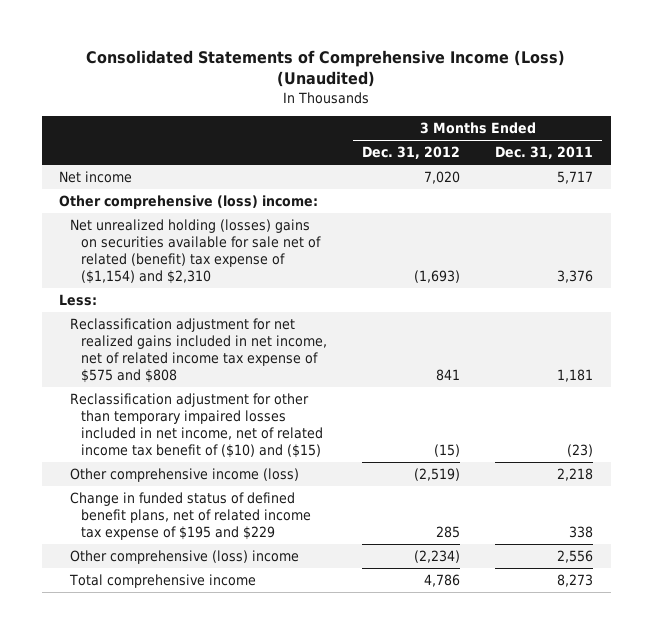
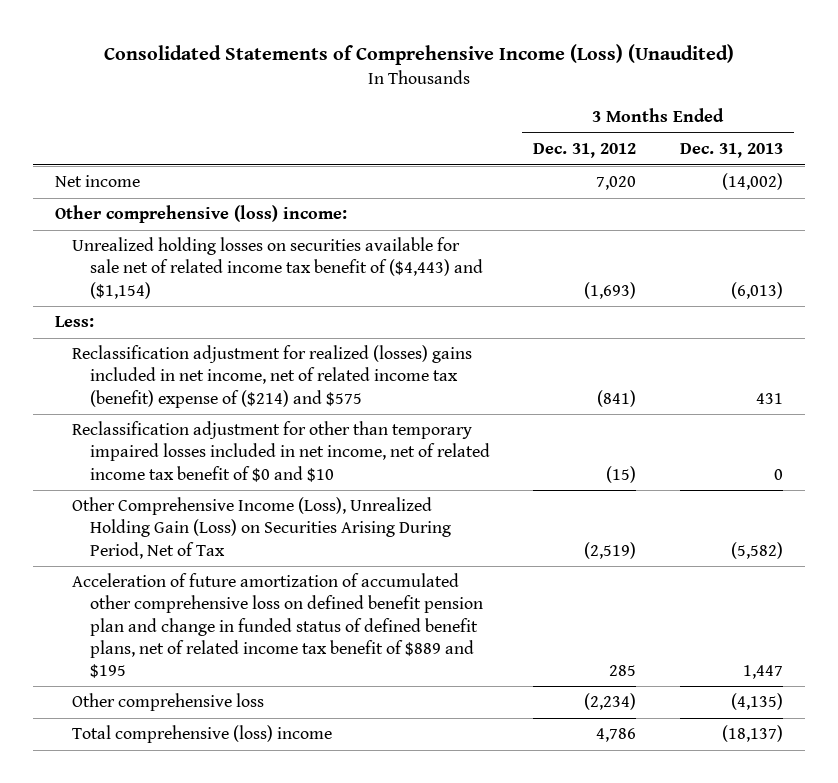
[495,146,594,160] Dec. 31, 2011 -> none
none -> [680,143,784,159] Dec. 31, 2013
[70,218,321,284] Net unrealized holding (losses) gains on securities available for sale net of related (benefit) tax expense of ($1,154) and $2,310 -> [72,237,483,299] Unrealized holding losses on securities available for sale net of related income tax benefit of ($4,443) and ($1,154)
[70,317,327,383] Reclassification adjustment for net realized gains included in net income, net of related income tax expense of $575 and $808 -> [72,345,473,408] Reclassification adjustment for realized (losses) gains included in net income, net of related income tax (benefit) expense of ($214) and $575
[436,368,461,381] 841 -> [597,389,637,407] (841)
[70,392,323,458] Reclassification adjustment for other than temporary impaired losses included in net income, net of related income tax benefit of ($10) and ($15) -> [72,421,490,482] Reclassification adjustment for other than temporary impaired losses included in net income, net of related income tax benefit of $0 and $10
[70,467,300,482] Other comprehensive income (loss) -> [72,497,451,559] Other Comprehensive Income (Loss), Unrealized Holding Gain (Loss) on Securities Arising During Period, Net of Tax
[70,491,311,540] Change in funded status of defined benefit plans, net of related income tax expense of $195 and $229 -> [72,573,483,678] Acceleration of future amortization of accumulated other comprehensive loss on defined benefit pension plan and change in funded status of defined benefit plans, net of related income tax benefit of $889 and $195
[70,549,300,564] Other comprehensive (loss) income -> [72,693,265,712] Other comprehensive loss
[69,573,257,588] Total comprehensive income -> [72,725,333,744] Total comprehensive (loss) income

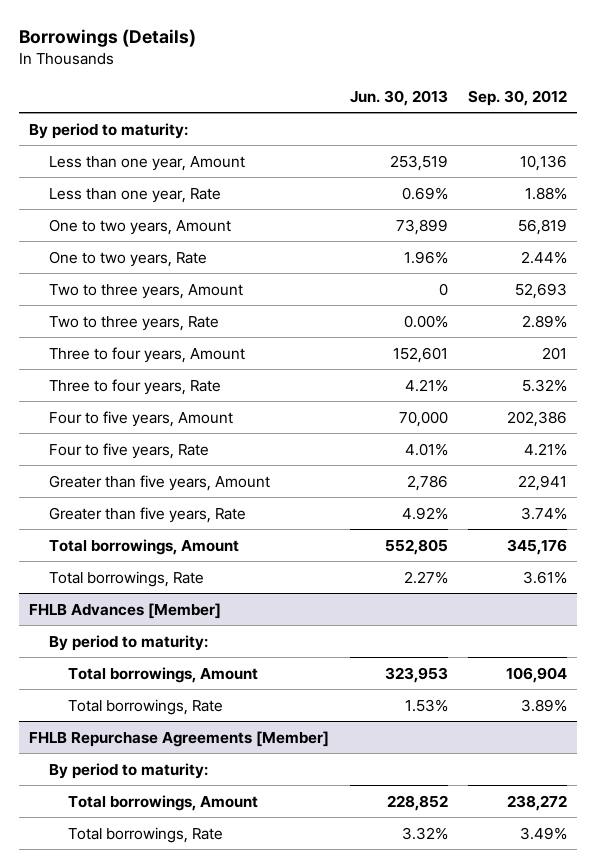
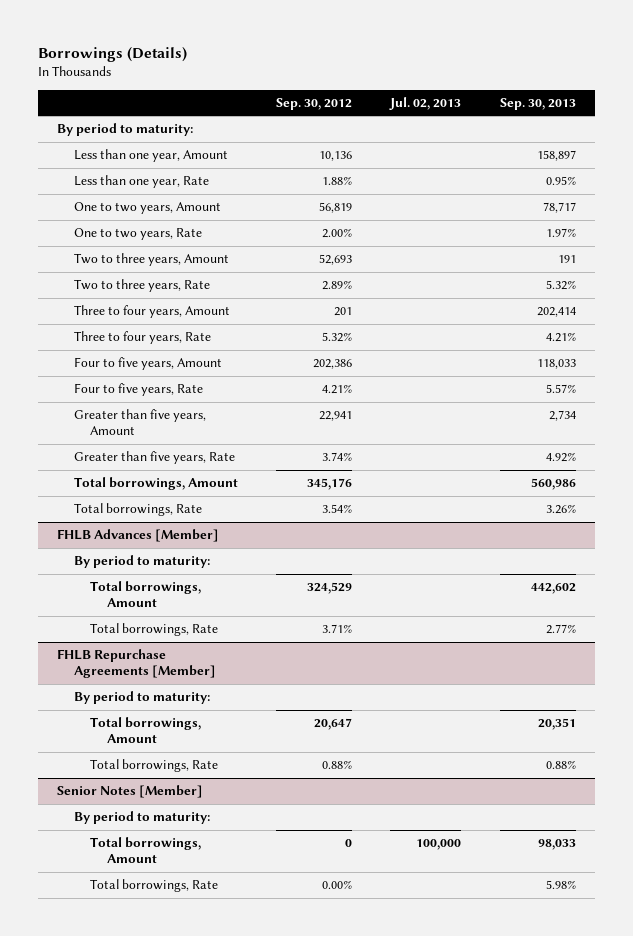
[349,89,448,106] Jun. 30, 2013 -> none
none -> [389,96,462,110] Jul. 02, 2013
none -> [499,97,576,110] Sep. 30, 2013
[520,250,567,264] 2.44% -> [321,228,352,239] 2.00%
[522,570,567,584] 3.61% -> [321,504,352,514] 3.54%
[505,666,567,683] 106,904 -> [306,582,352,595] 324,529
[520,698,567,712] 3.89% -> [321,624,352,634] 3.71%
[506,794,567,811] 238,272 -> [313,718,352,731] 20,647
[519,826,567,840] 3.49% -> [321,760,352,770] 0.88%
none -> [57,785,204,799] Senior Notes [Member]
none -> [73,811,210,825] By period to maturity:
none -> [90,837,202,863] Total borrowings, Amount
none -> [90,879,219,893] Total borrowings, Rate

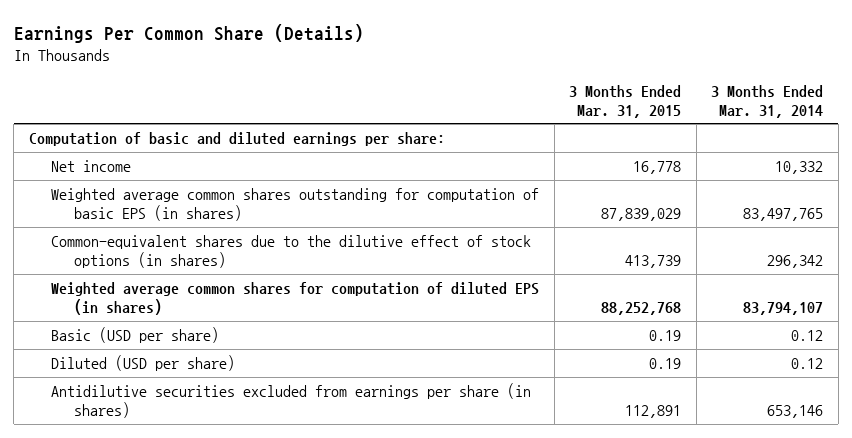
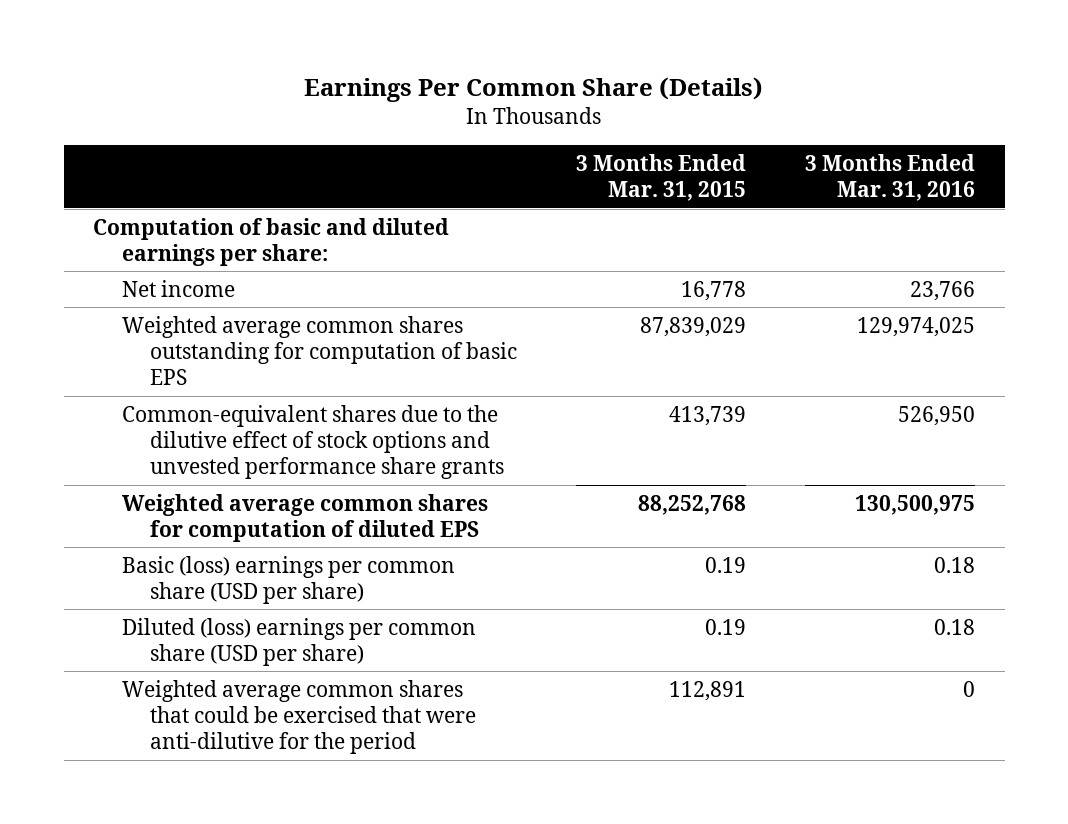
[711,84,824,118] 3 Months Ended Mar. 31, 2014 -> none
none -> [805,153,976,201] 3 Months Ended Mar. 31, 2016
[51,187,540,221] Weighted average common shares outstanding for computation of basic EPS (in shares) -> [121,315,518,385] Weighted average common shares outstanding for computation of basic EPS
[51,234,532,268] Common-equivalent shares due to the dilutive effect of stock options (in shares) -> [121,404,505,479] Common-equivalent shares due to the dilutive effect of stock options and unvested performance share grants
[51,281,540,315] Weighted average common shares for computation of diluted EPS (in shares) -> [121,493,488,542] Weighted average common shares for computation of diluted EPS
[51,326,220,343] Basic (USD per share) -> [121,555,455,604] Basic (loss) earnings per common share (USD per share)
[51,354,236,371] Diluted (USD per share) -> [121,617,476,666] Diluted (loss) earnings per common share (USD per share)
[51,382,532,418] Antidilutive securities excluded from earnings per share (in shares) -> [121,679,477,754] Weighted average common shares that could be exercised that were anti-dilutive for the period

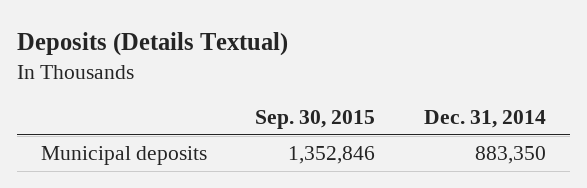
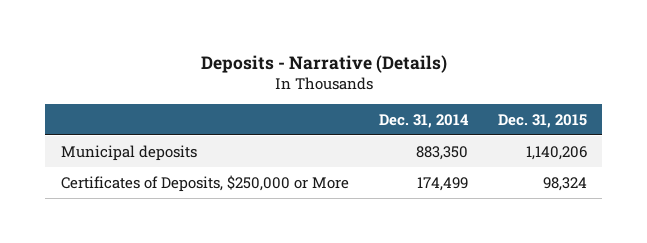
[17,32,289,57] Deposits (Details Textual) -> [200,54,447,73] Deposits - Narrative (Details)
[255,110,376,130] Sep. 30, 2015 -> none
none -> [497,113,587,128] Dec. 31, 2015
none -> [60,174,349,192] Certificates of Deposits, $250,000 or More

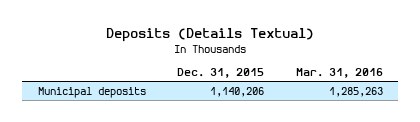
[200,54,447,73] Deposits - Narrative (Details) -> [106,28,315,43] Deposits (Details Textual)
[378,113,469,128] Dec. 31, 2014 -> none
none -> [295,68,383,79] Mar. 31, 2016
[60,174,349,192] Certificates of Deposits, $250,000 or More -> none

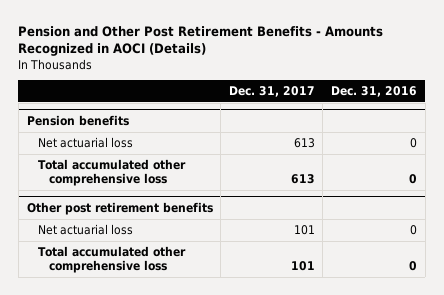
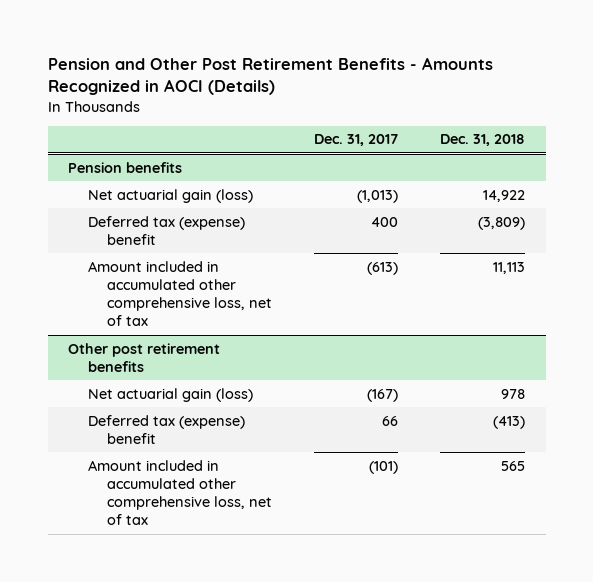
[331,85,418,97] Dec. 31, 2016 -> none
none -> [439,134,525,147] Dec. 31, 2018
[37,158,186,186] Total accumulated other comprehensive loss -> none
[37,136,133,148] Net actuarial loss -> [87,188,253,203] Net actuarial gain (loss)
[293,137,315,148] 613 -> [357,189,399,203] (1,013)
none -> [87,215,245,245] Deferred tax (expense) benefit
none -> [87,260,273,327] Amount included in accumulated other comprehensive loss, net of tax
[37,245,186,273] Total accumulated other comprehensive loss -> none
[37,223,133,235] Net actuarial loss -> [87,387,253,402] Net actuarial gain (loss)
[293,224,315,235] 101 -> [367,388,399,402] (167)
none -> [87,414,245,444] Deferred tax (expense) benefit
none -> [87,459,273,526] Amount included in accumulated other comprehensive loss, net of tax

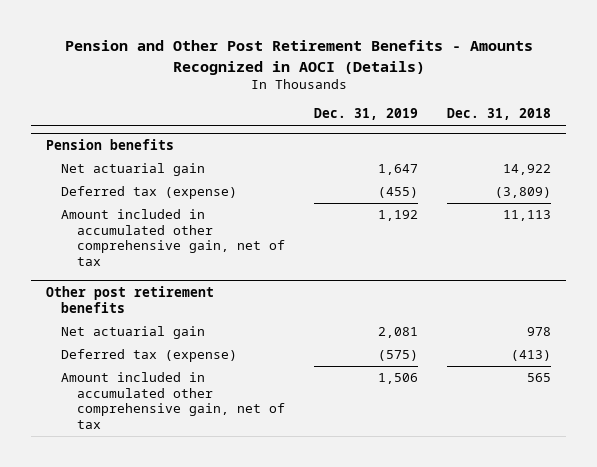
[314,134,399,147] Dec. 31, 2017 -> none
none -> [313,108,418,121] Dec. 31, 2019
[87,188,253,203] Net actuarial gain (loss) -> [61,163,206,177] Net actuarial gain
[87,215,245,245] Deferred tax (expense) benefit -> [61,186,238,200] Deferred tax (expense)
[87,260,273,327] Amount included in accumulated other comprehensive loss, net of tax -> [61,209,285,266] Amount included in accumulated other comprehensive gain, net of tax
[87,387,253,402] Net actuarial gain (loss) -> [61,326,206,340] Net actuarial gain
[87,414,245,444] Deferred tax (expense) benefit -> [61,349,238,363] Deferred tax (expense)
[87,459,273,526] Amount included in accumulated other comprehensive loss, net of tax -> [61,372,285,429] Amount included in accumulated other comprehensive gain, net of tax

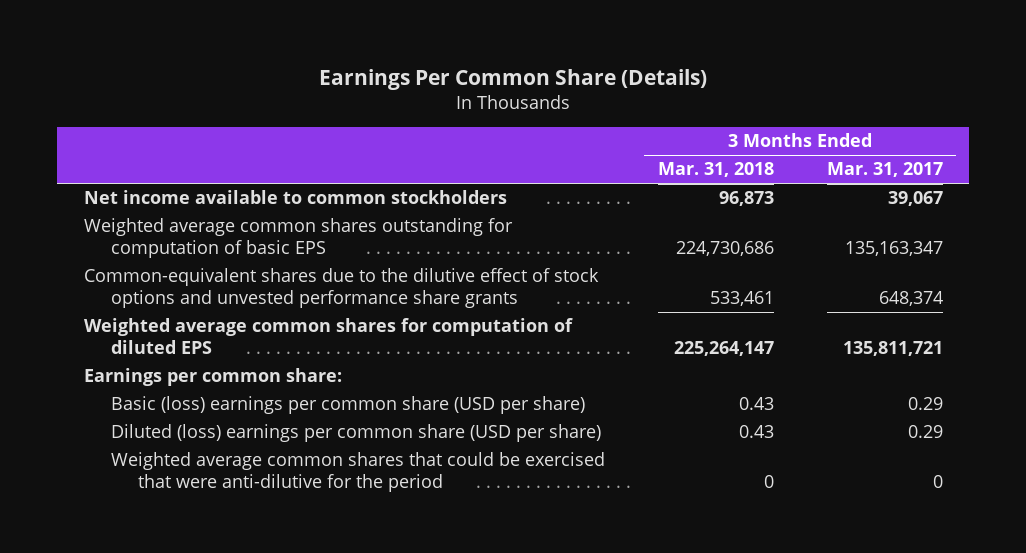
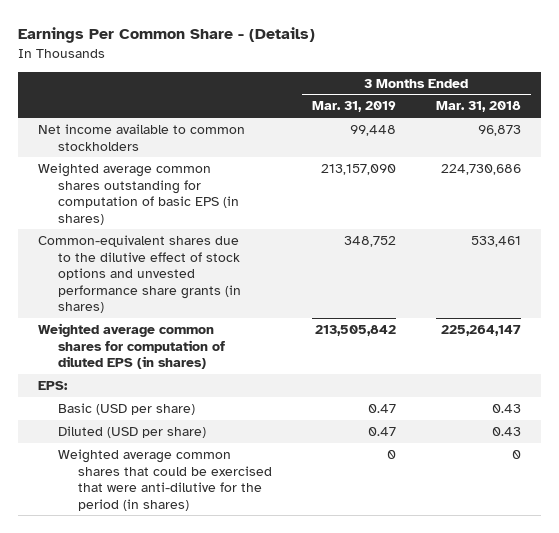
[319,68,708,90] Earnings Per Common Share (Details) -> [18,27,316,44] Earnings Per Common Share - (Details)
[826,162,943,178] Mar. 31, 2017 -> none
none -> [311,101,396,113] Mar. 31, 2019
[83,218,513,259] Weighted average common shares outstanding for computation of basic EPS -> [38,163,239,225] Weighted average common shares outstanding for computation of basic EPS (in shares)
[83,268,599,309] Common-equivalent shares due to the dilutive effect of stock options and unvested performance share grants -> [38,235,241,314] Common-equivalent shares due to the dilutive effect of stock options and unvested performance share grants (in shares)
[83,318,573,355] Weighted average common shares for computation of diluted EPS -> [38,323,225,370] Weighted average common shares for computation of diluted EPS (in shares)
[83,368,342,387] Earnings per common share: -> [38,381,69,391] EPS:
[110,396,585,415] Basic (loss) earnings per common share (USD per share) -> [57,403,195,416] Basic (USD per share)
[110,424,601,443] Diluted (loss) earnings per common share (USD per share) -> [57,426,206,439] Diluted (USD per share)
[110,452,605,493] Weighted average common shares that could be exercised that were anti-dilutive for the period -> [57,449,272,511] Weighted average common shares that could be exercised that were anti-dilutive for the period (in shares)

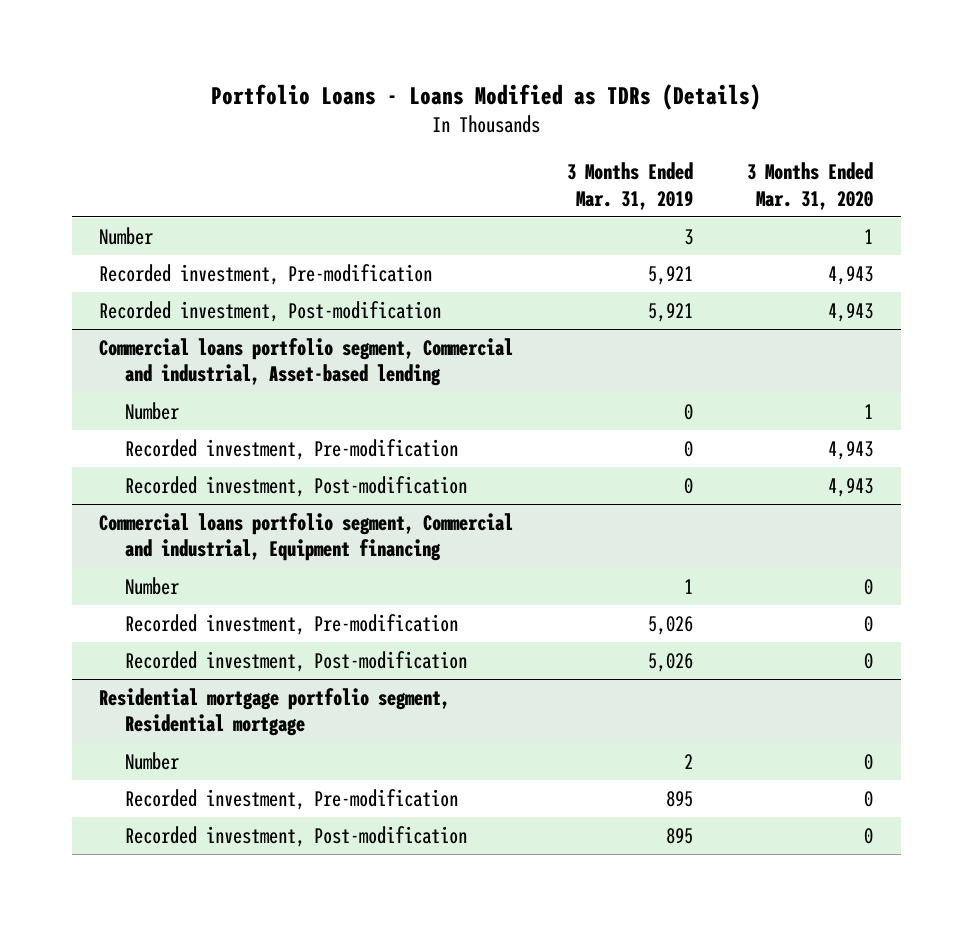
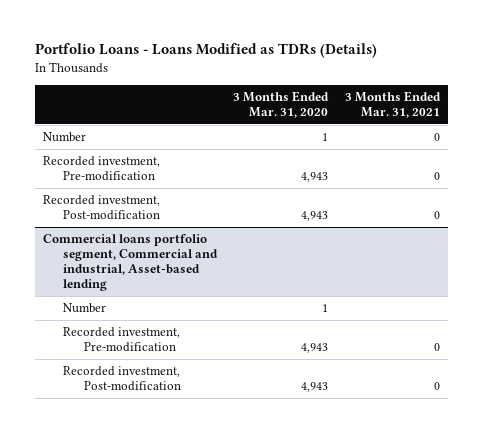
[567,161,694,210] 3 Months Ended Mar. 31, 2019 -> none
none -> [344,90,441,118] 3 Months Ended Mar. 31, 2021
[98,512,513,562] Commercial loans portfolio segment, Commercial and industrial, Equipment financing -> none
[125,576,180,595] Number -> none
[125,613,459,635] Recorded investment, Pre-modification -> none
[125,650,468,672] Recorded investment, Post-modification -> none
[98,687,450,737] Residential mortgage portfolio segment, Residential mortgage -> none
[125,751,180,770] Number -> none
[125,788,459,810] Recorded investment, Pre-modification -> none
[125,825,468,847] Recorded investment, Post-modification -> none

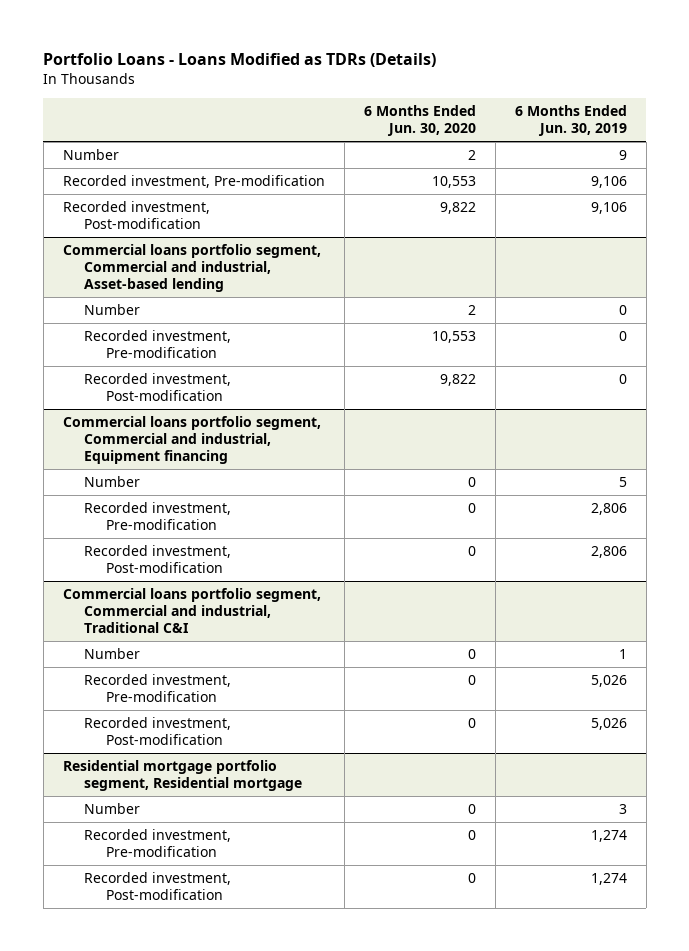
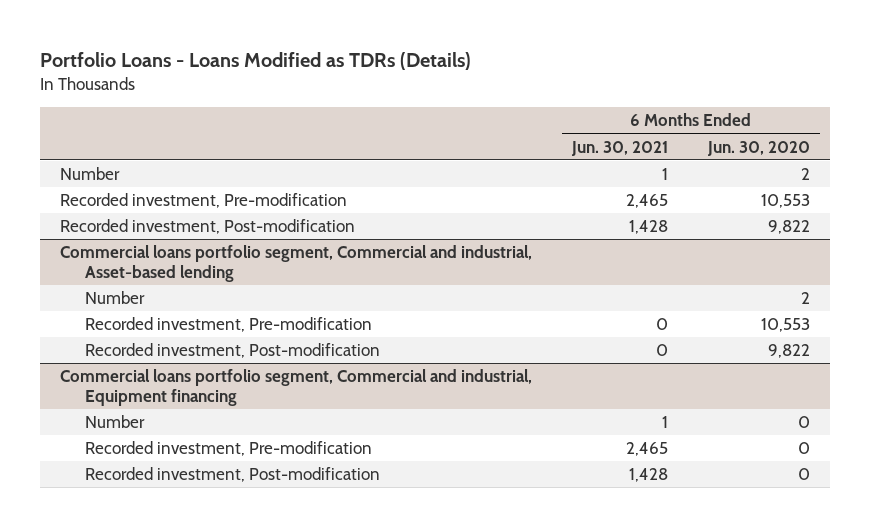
[514,105,627,137] 6 Months Ended Jun. 30, 2019 -> none
none -> [571,140,669,156] Jun. 30, 2021
[62,588,321,634] Commercial loans portfolio segment, Commercial and industrial, Traditional C&I -> none
[84,648,141,660] Number -> none
[84,674,232,703] Recorded investment, Pre-modification -> none
[84,717,232,746] Recorded investment, Post-modification -> none
[62,760,303,792] Residential mortgage portfolio segment, Residential mortgage -> none
[84,803,141,815] Number -> none
[84,829,232,858] Recorded investment, Pre-modification -> none
[84,872,232,901] Recorded investment, Post-modification -> none

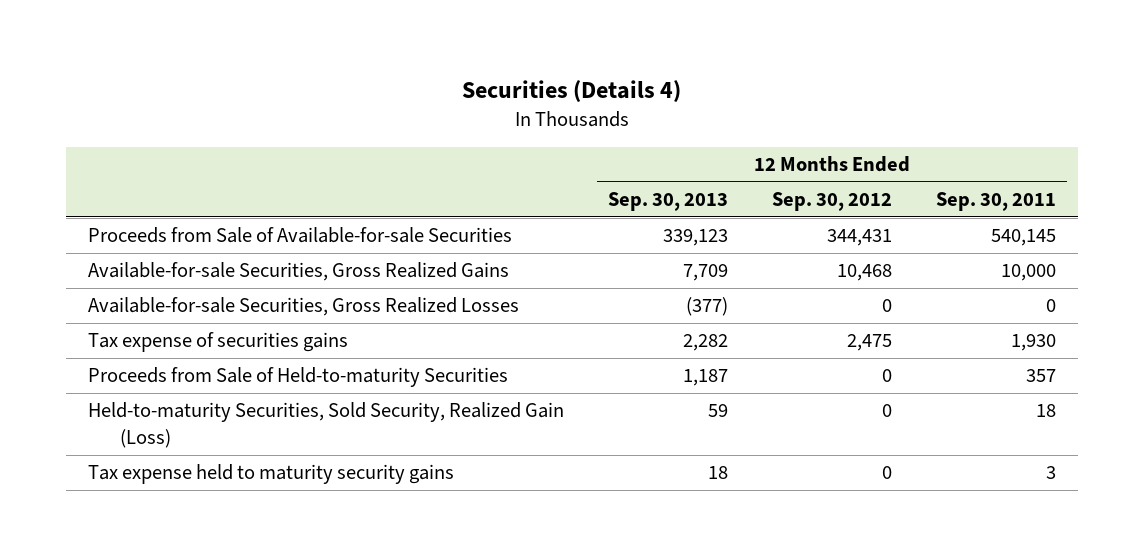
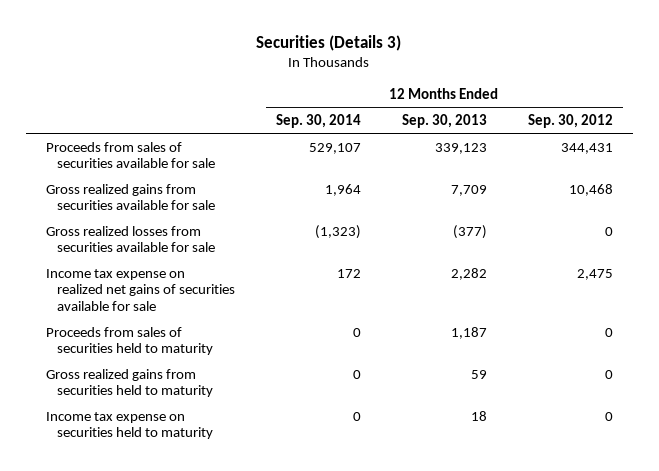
[462,80,682,103] Securities (Details 4) -> [256,34,402,51] Securities (Details 3)
[935,192,1056,212] Sep. 30, 2011 -> none
none -> [275,114,361,129] Sep. 30, 2014
[88,227,513,244] Proceeds from Sale of Available-for-sale Securities -> [46,141,216,169] Proceeds from sales of securities available for sale
[88,262,510,282] Available-for-sale Securities, Gross Realized Gains -> [46,183,216,211] Gross realized gains from securities available for sale
[88,297,520,317] Available-for-sale Securities, Gross Realized Losses -> [46,225,216,253] Gross realized losses from securities available for sale
[88,332,349,353] Tax expense of securities gains -> [46,268,236,311] Income tax expense on realized net gains of securities available for sale
[88,367,509,388] Proceeds from Sale of Held-to-maturity Securities -> [46,326,214,356] Proceeds from sales of securities held to maturity
[88,402,565,448] Held-to-maturity Securities, Sold Security, Realized Gain (Loss) -> [46,368,214,398] Gross realized gains from securities held to maturity
[88,464,455,485] Tax expense held to maturity security gains -> [46,411,214,440] Income tax expense on securities held to maturity

